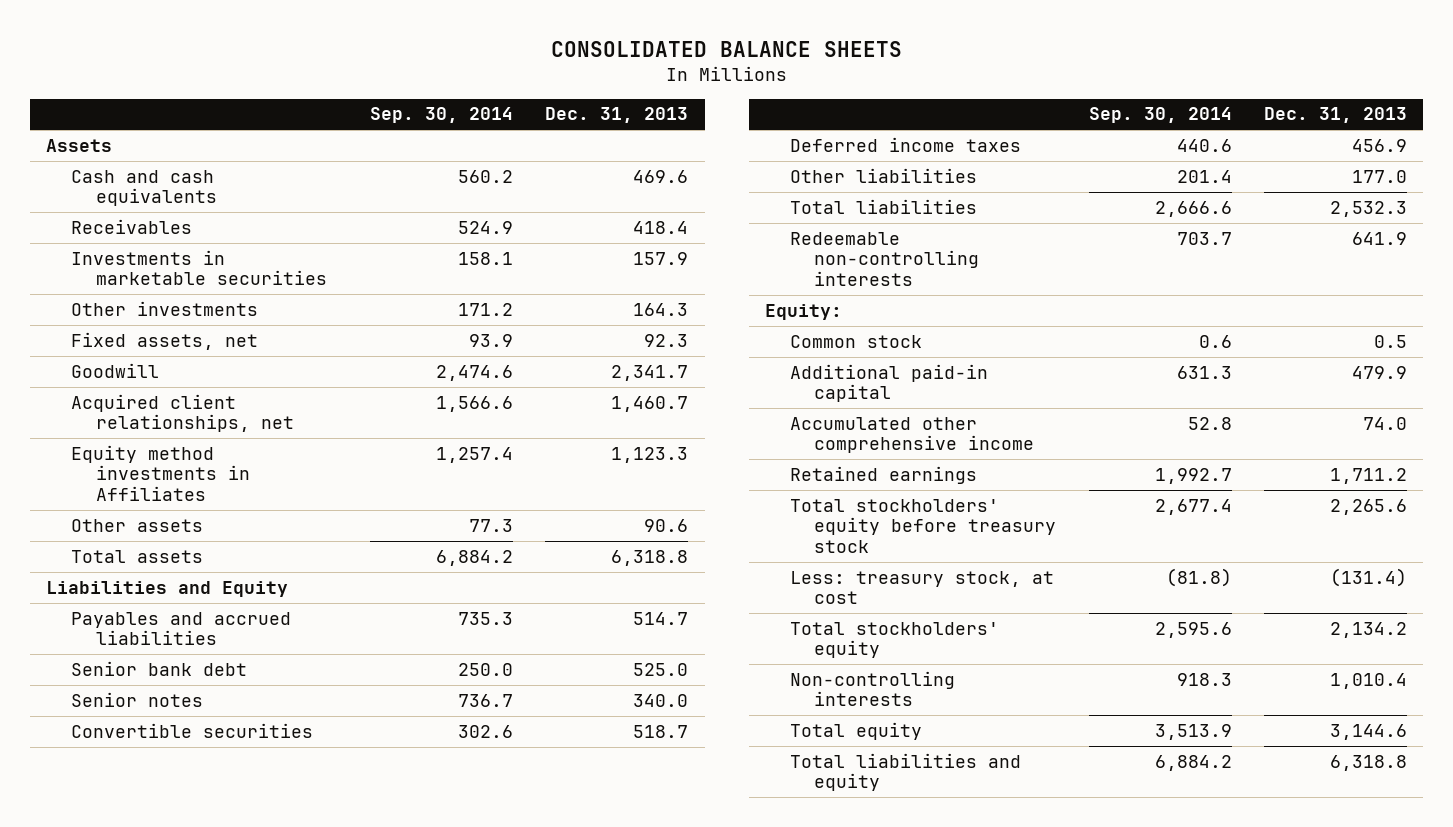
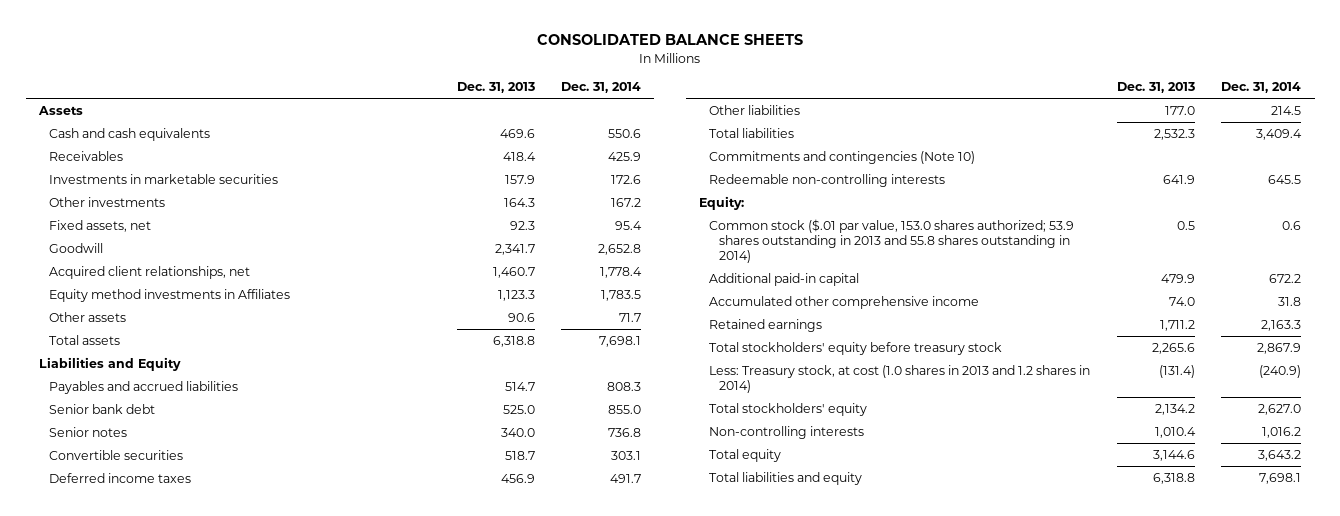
[369,107,513,124] Sep. 30, 2014 -> none
none -> [561,82,642,94] Dec. 31, 2014
none -> [709,150,976,164] Commitments and contingencies (Note 10)
[789,334,922,348] Common stock -> [709,218,1075,263] Common stock ($.01 par value, 153.0 shares authorized; 53.9 shares outstanding in 2013 and 55.8 shares outstanding in 2014)
[789,570,1054,605] Less: treasury stock, at cost -> [709,364,1091,393] Less: Treasury stock, at cost (1.0 shares in 2013 and 1.2 shares in 2014)

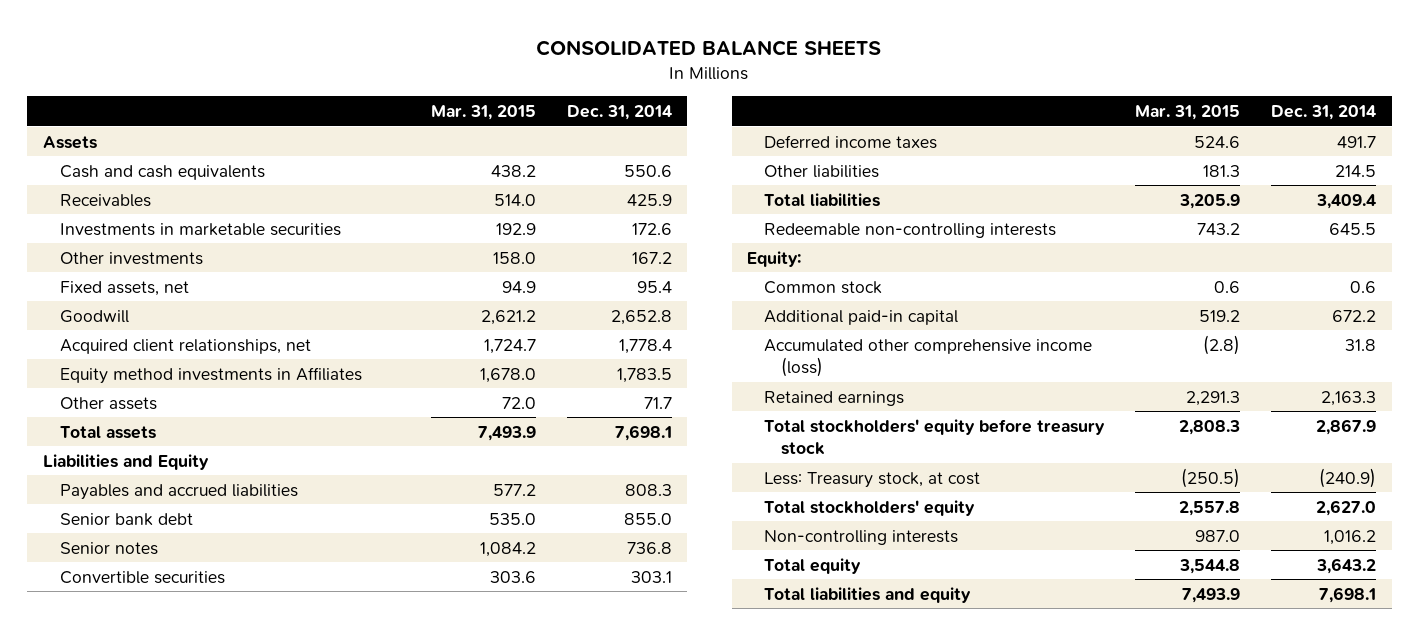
[456,82,535,94] Dec. 31, 2013 -> none
none -> [430,105,536,121] Mar. 31, 2015
[709,150,976,164] Commitments and contingencies (Note 10) -> none
[709,218,1075,263] Common stock ($.01 par value, 153.0 shares authorized; 53.9 shares outstanding in 2013 and 55.8 shares outstanding in 2014) -> [764,280,883,294] Common stock
[709,295,980,309] Accumulated other comprehensive income -> [764,338,1093,378] Accumulated other comprehensive income (loss)
[709,364,1091,393] Less: Treasury stock, at cost (1.0 shares in 2013 and 1.2 shares in 2014) -> [764,471,981,488] Less: Treasury stock, at cost

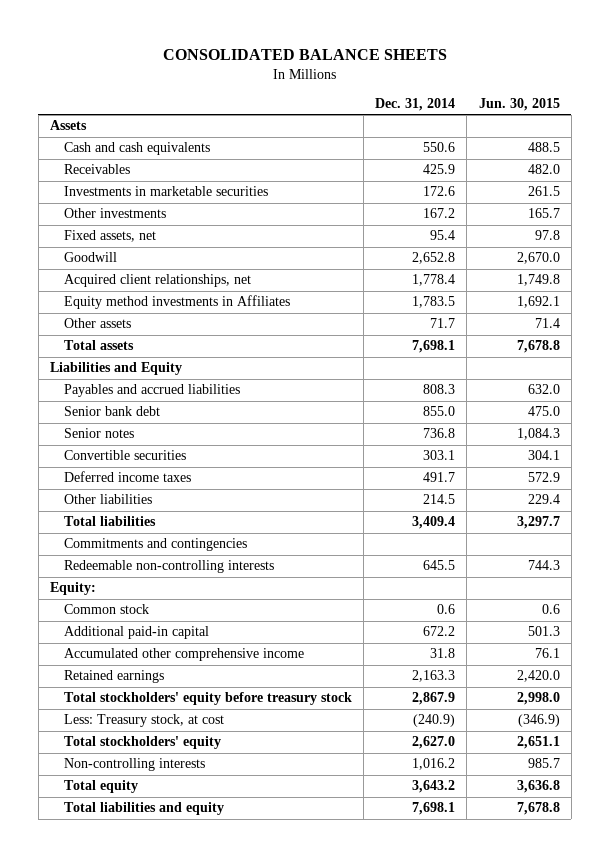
[430,105,536,121] Mar. 31, 2015 -> none
none -> [478,98,560,112] Jun. 30, 2015
none -> [64,538,248,552] Commitments and contingencies
[764,338,1093,378] Accumulated other comprehensive income (loss) -> [64,648,305,662] Accumulated other comprehensive income

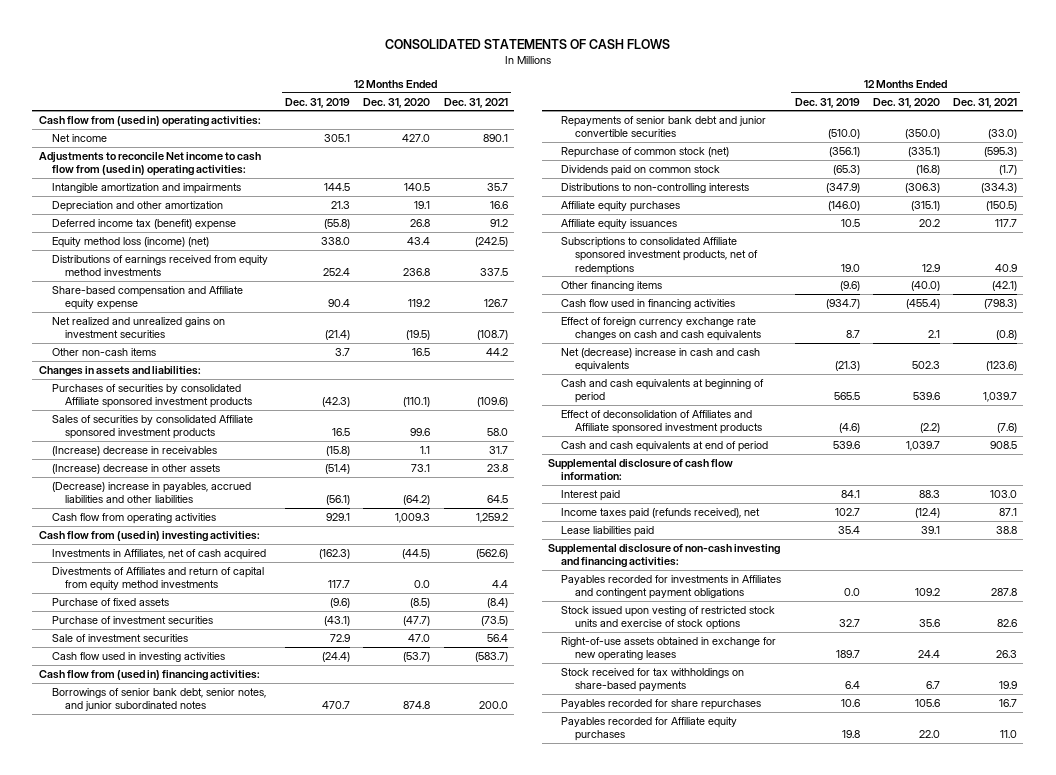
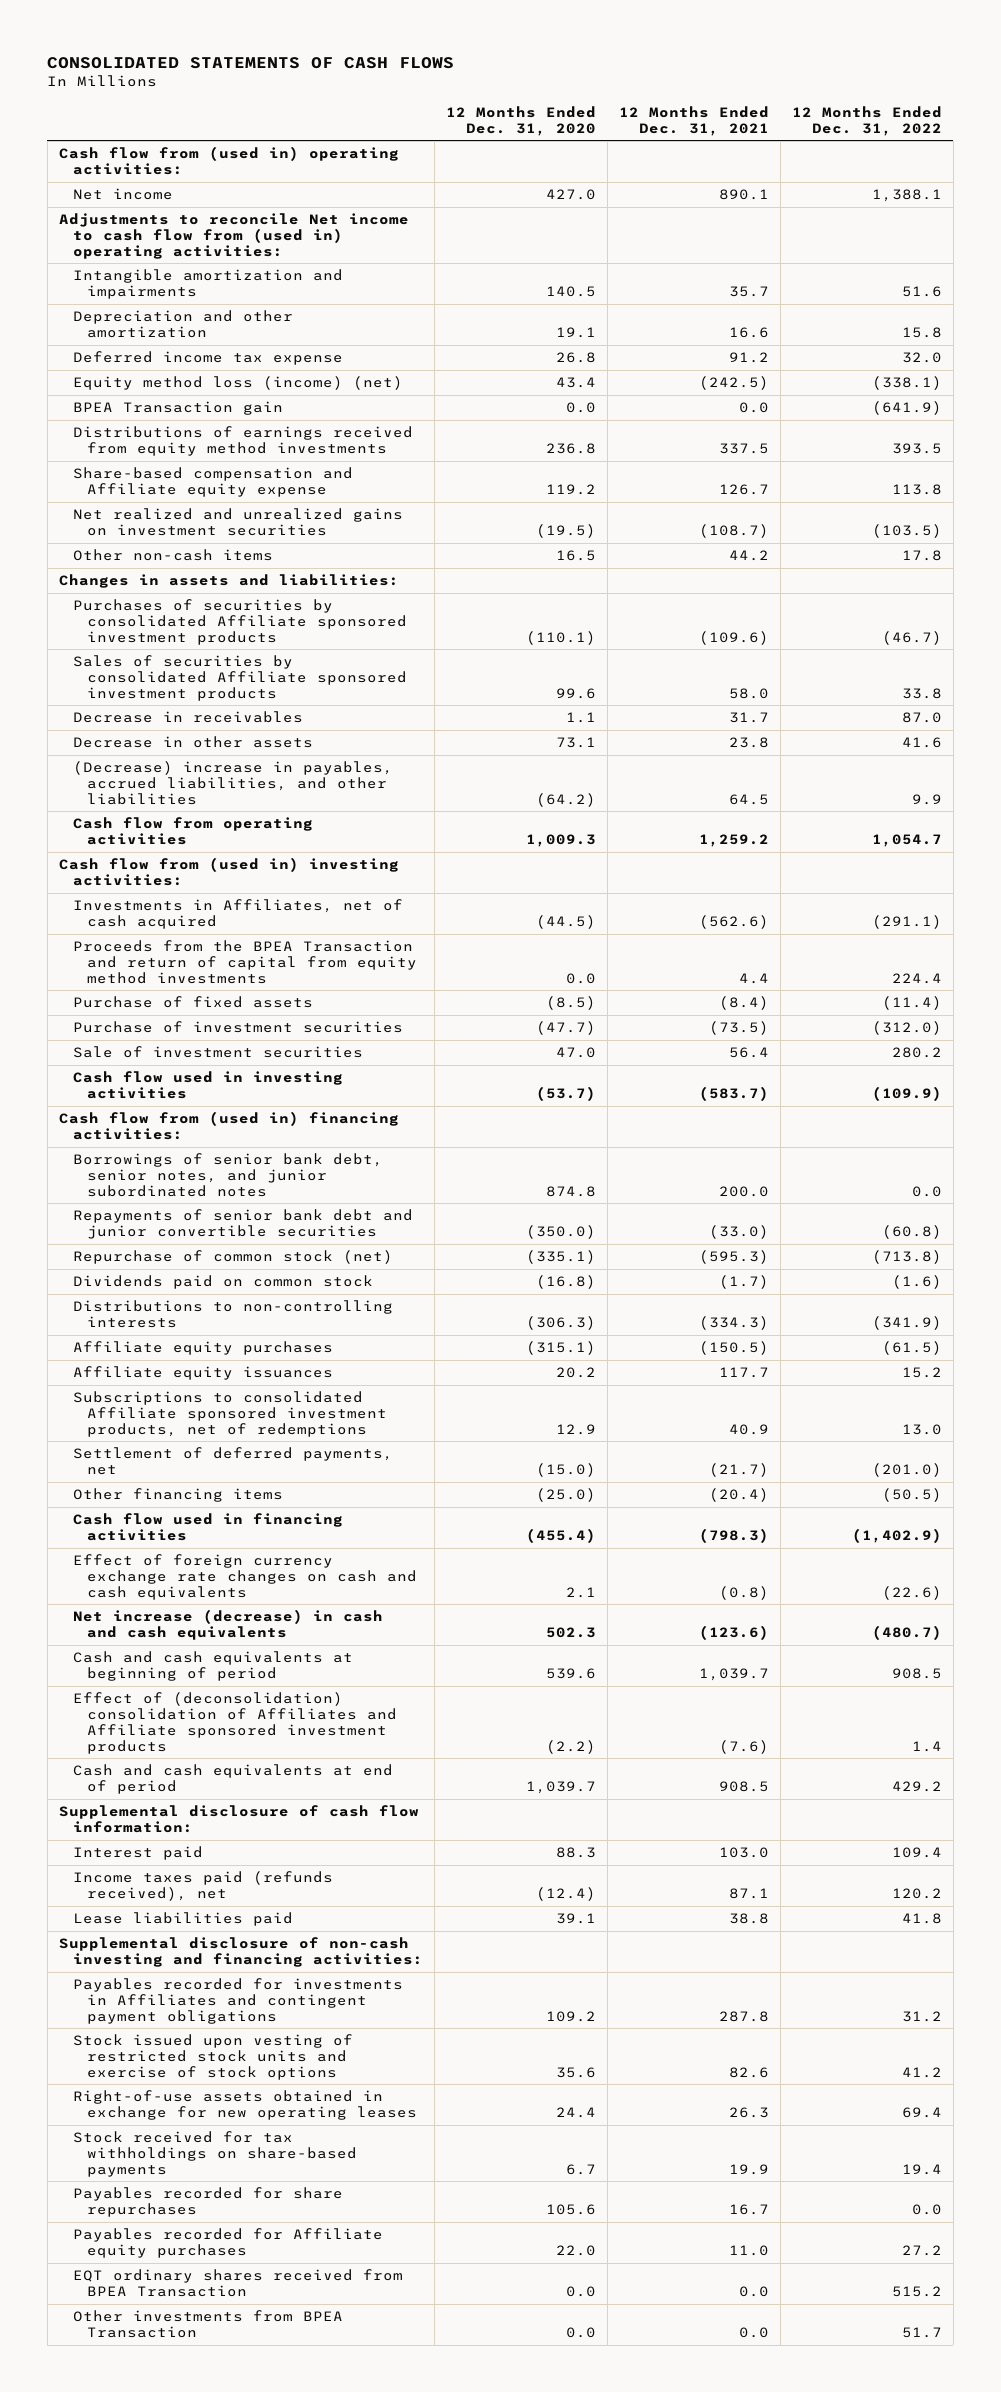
[285,97,351,108] Dec. 31, 2019 -> none
none -> [791,105,942,136] 12 Months Ended Dec. 31, 2022
[52,218,237,230] Deferred income tax (benefit) expense -> [72,351,343,366] Deferred income tax expense
none -> [72,401,283,416] BPEA Transaction gain
[52,445,218,456] (Increase) decrease in receivables -> [72,711,303,724] Decrease in receivables
[52,463,221,474] (Increase) decrease in other assets -> [72,736,313,749] Decrease in other assets
[52,481,252,504] (Decrease) increase in payables, accrued liabilities and other liabilities -> [72,761,393,805] (Decrease) increase in payables, accrued liabilities, and other liabilities
[52,566,265,592] Divestments of Affiliates and return of capital from equity method investments -> [72,940,417,984] Proceeds from the BPEA Transaction and return of capital from equity method investments
none -> [72,1447,393,1475] Settlement of deferred payments, net
[910,280,940,291] (40.0) -> [535,1488,596,1503] (25.0)
[991,280,1017,291] (42.1) -> [708,1488,769,1503] (20.4)
[561,347,761,373] Net (decrease) increase in cash and cash equivalents -> [72,1609,383,1640] Net increase (decrease) in cash and cash equivalents
[561,409,762,435] Effect of deconsolidation of Affiliates and Affiliate sponsored investment products -> [72,1692,397,1754] Effect of (deconsolidation) consolidation of Affiliates and Affiliate sponsored investment products
none -> [72,2269,403,2297] EQT ordinary shares received from BPEA Transaction
none -> [72,2310,343,2338] Other investments from BPEA Transaction

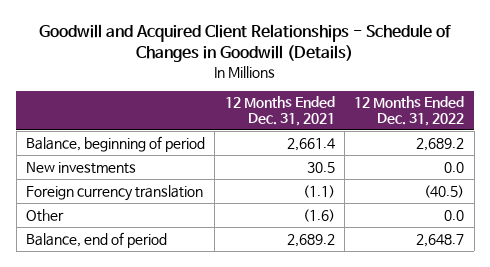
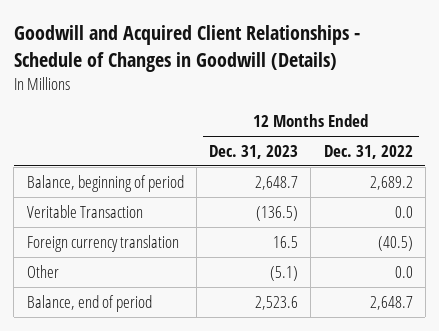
[224,96,335,127] 12 Months Ended Dec. 31, 2021 -> none
none -> [209,145,299,160] Dec. 31, 2023
[25,161,136,174] New investments -> none
none -> [26,204,143,218] Veritable Transaction

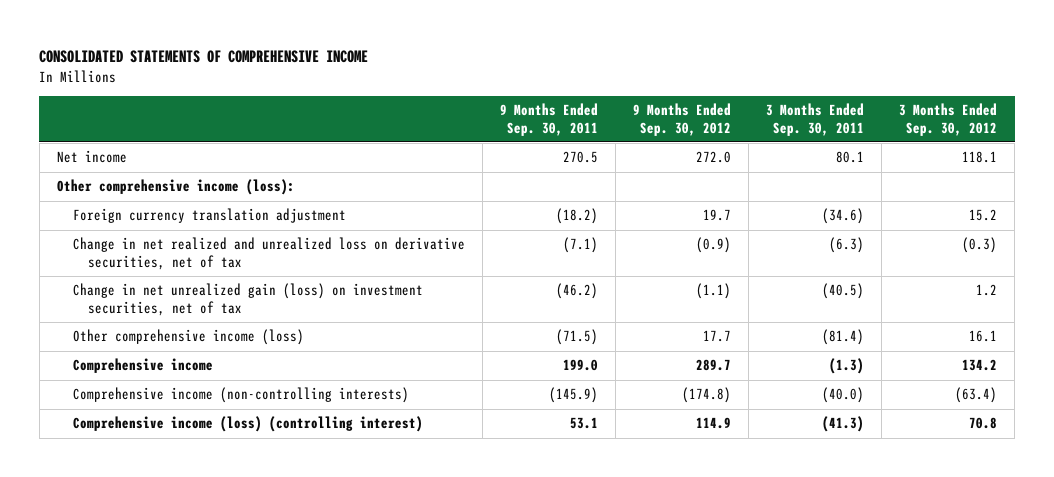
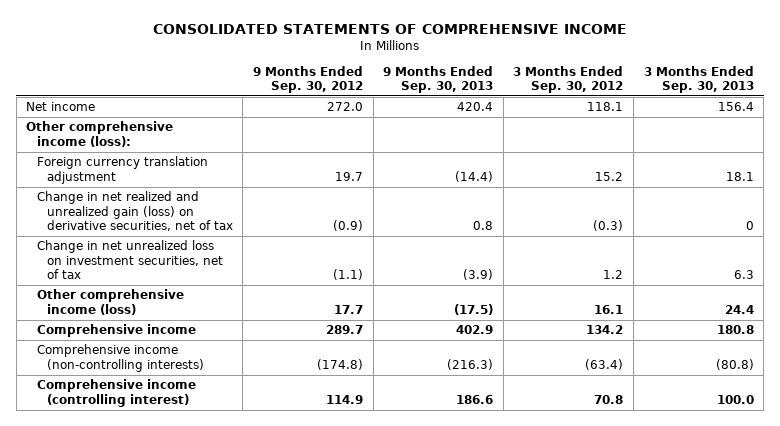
[499,103,598,136] 9 Months Ended Sep. 30, 2011 -> none
[765,103,864,136] 3 Months Ended Sep. 30, 2011 -> none
none -> [383,65,494,94] 9 Months Ended Sep. 30, 2013
none -> [643,65,754,94] 3 Months Ended Sep. 30, 2013
[72,237,465,270] Change in net realized and unrealized loss on derivative securities, net of tax -> [36,191,233,232] Change in net realized and unrealized gain (loss) on derivative securities, net of tax
[72,283,423,316] Change in net unrealized gain (loss) on investment securities, net of tax -> [36,240,223,280] Change in net unrealized loss on investment securities, net of tax
[72,416,423,433] Comprehensive income (loss) (controlling interest) -> [36,379,196,407] Comprehensive income (controlling interest)

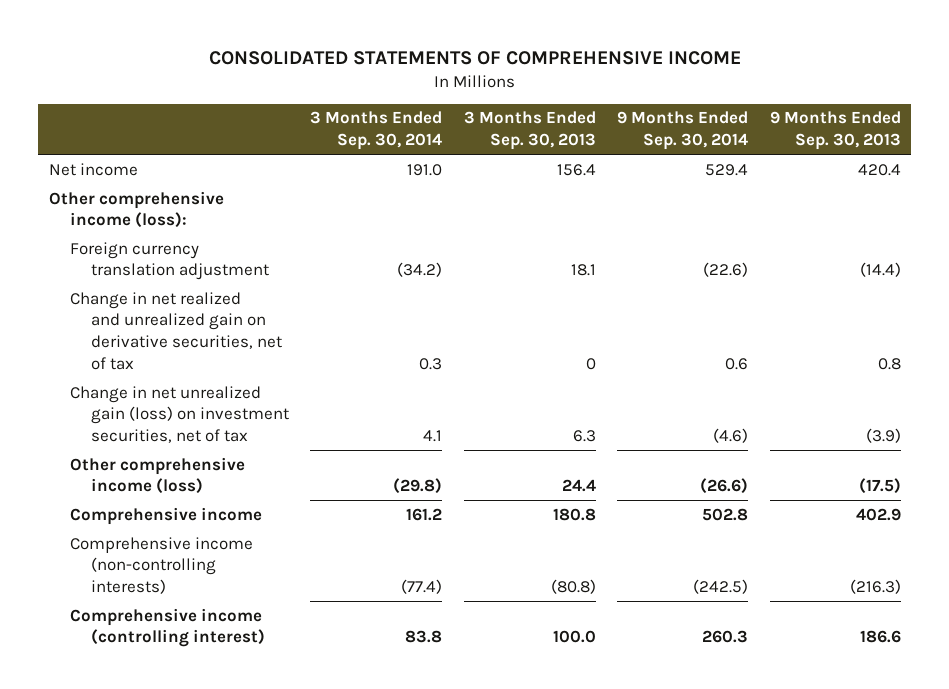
[252,65,363,94] 9 Months Ended Sep. 30, 2012 -> none
[513,65,624,94] 3 Months Ended Sep. 30, 2012 -> none
none -> [310,111,443,151] 3 Months Ended Sep. 30, 2014
none -> [617,111,749,151] 9 Months Ended Sep. 30, 2014
[36,191,233,232] Change in net realized and unrealized gain (loss) on derivative securities, net of tax -> [69,291,283,370] Change in net realized and unrealized gain on derivative securities, net of tax
[36,240,223,280] Change in net unrealized loss on investment securities, net of tax -> [69,385,290,444] Change in net unrealized gain (loss) on investment securities, net of tax

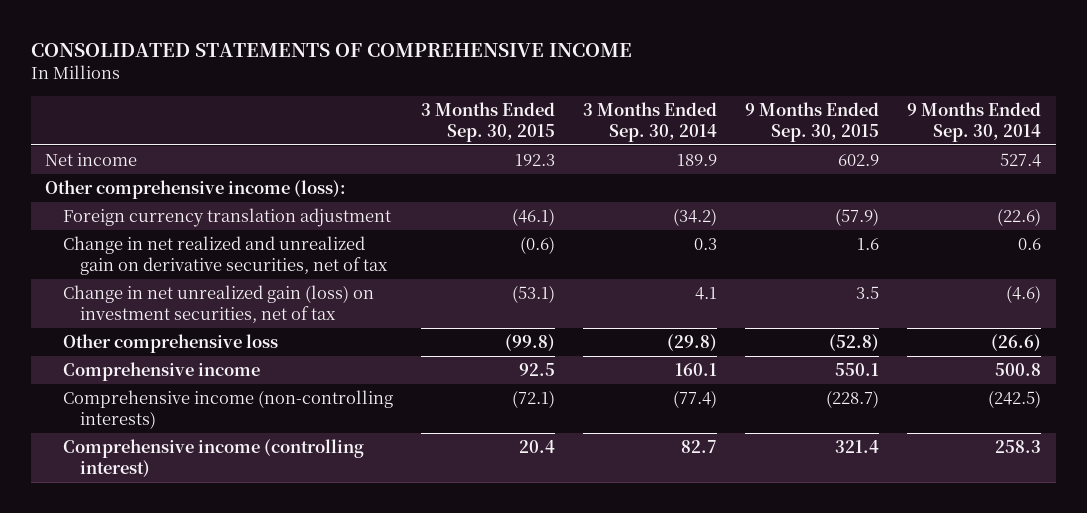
[463,111,596,151] 3 Months Ended Sep. 30, 2013 -> none
[769,111,901,151] 9 Months Ended Sep. 30, 2013 -> none
none -> [420,102,555,142] 3 Months Ended Sep. 30, 2015
none -> [745,102,880,142] 9 Months Ended Sep. 30, 2015
[407,163,443,176] 191.0 -> [676,154,717,167] 189.9
[705,163,749,176] 529.4 -> [1000,153,1042,168] 527.4
[69,456,245,495] Other comprehensive income (loss) -> [62,334,278,354] Other comprehensive loss
[406,507,443,521] 161.2 -> [674,363,717,377] 160.1
[702,507,749,521] 502.8 -> [995,363,1042,377] 500.8
[405,630,443,644] 83.8 -> [680,440,717,454] 82.7
[702,630,749,644] 260.3 -> [995,440,1042,454] 258.3

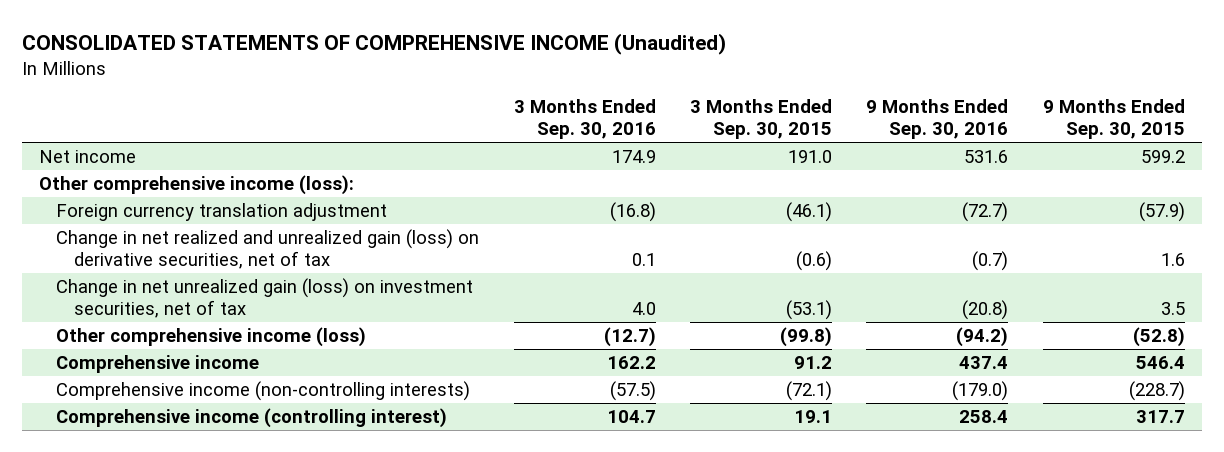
[31,42,633,57] CONSOLIDATED STATEMENTS OF COMPREHENSIVE INCOME -> [21,33,726,56] CONSOLIDATED STATEMENTS OF COMPREHENSIVE INCOME (Unaudited)
[582,102,717,142] 3 Months Ended Sep. 30, 2014 -> none
[907,102,1042,142] 9 Months Ended Sep. 30, 2014 -> none
none -> [513,99,656,140] 3 Months Ended Sep. 30, 2016
none -> [866,99,1009,140] 9 Months Ended Sep. 30, 2016
[514,154,555,167] 192.3 -> [788,150,833,164] 191.0
[838,154,880,167] 602.9 -> [1140,150,1185,164] 599.2
[62,236,388,275] Change in net realized and unrealized gain on derivative securities, net of tax -> [56,229,480,269] Change in net realized and unrealized gain (loss) on derivative securities, net of tax
[62,334,278,354] Other comprehensive loss -> [56,327,367,348] Other comprehensive income (loss)
[518,363,555,377] 92.5 -> [794,356,833,370] 91.2
[835,363,880,377] 550.1 -> [1135,356,1185,370] 546.4
[518,440,555,454] 20.4 -> [794,410,833,424] 19.1
[835,440,880,454] 321.4 -> [1135,410,1185,424] 317.7

